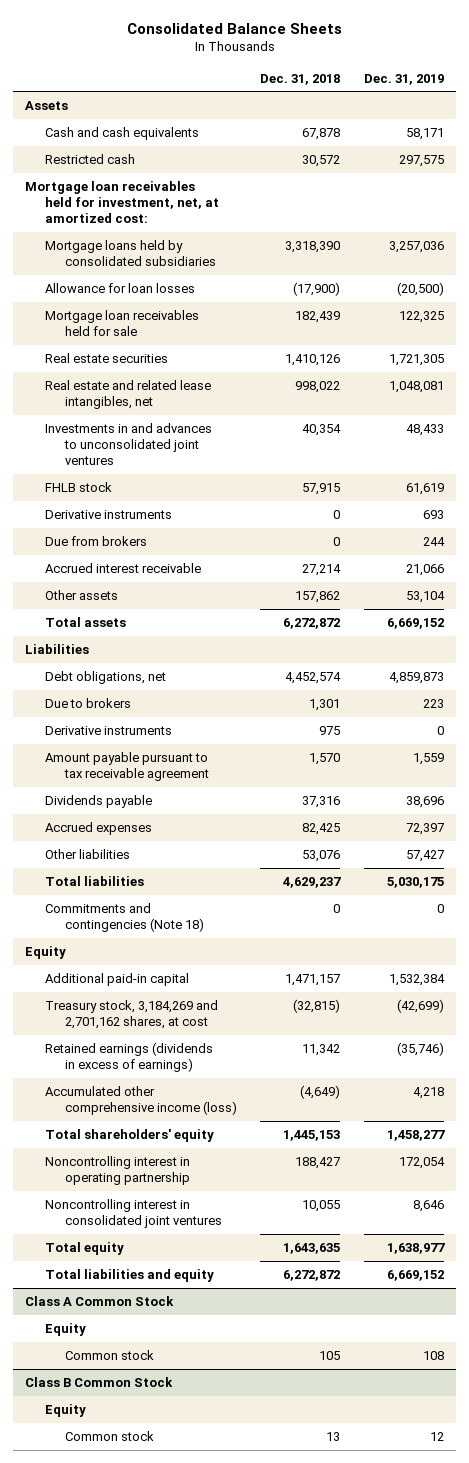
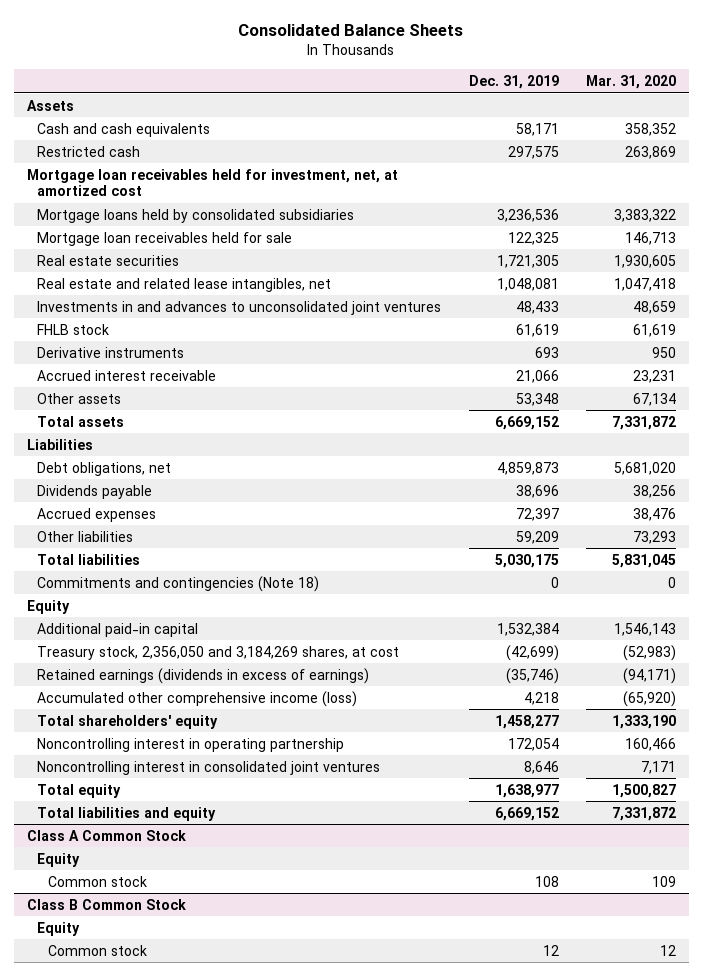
[260,73,341,85] Dec. 31, 2018 -> none
none -> [585,75,676,90] Mar. 31, 2020
[44,282,195,293] Allowance for loan losses -> none
[24,180,219,224] Mortgage loan receivables held for investment, net, at amortized cost: -> [27,168,399,197] Mortgage loan receivables held for investment, net, at amortized cost
[389,240,445,253] 3,257,036 -> [496,208,559,222] 3,236,536
[44,535,147,546] Due from brokers -> none
[406,590,446,603] 53,104 -> [515,392,559,406] 53,348
[44,697,131,708] Due to brokers -> none
[44,725,172,735] Derivative instruments -> none
[44,751,209,782] Amount payable pursuant to tax receivable agreement -> none
[406,849,445,862] 57,427 -> [515,530,559,544] 59,209
[44,999,218,1030] Treasury stock, 3,184,269 and 2,701,162 shares, at cost -> [37,645,400,660] Treasury stock, 2,356,050 and 3,184,269 shares, at cost

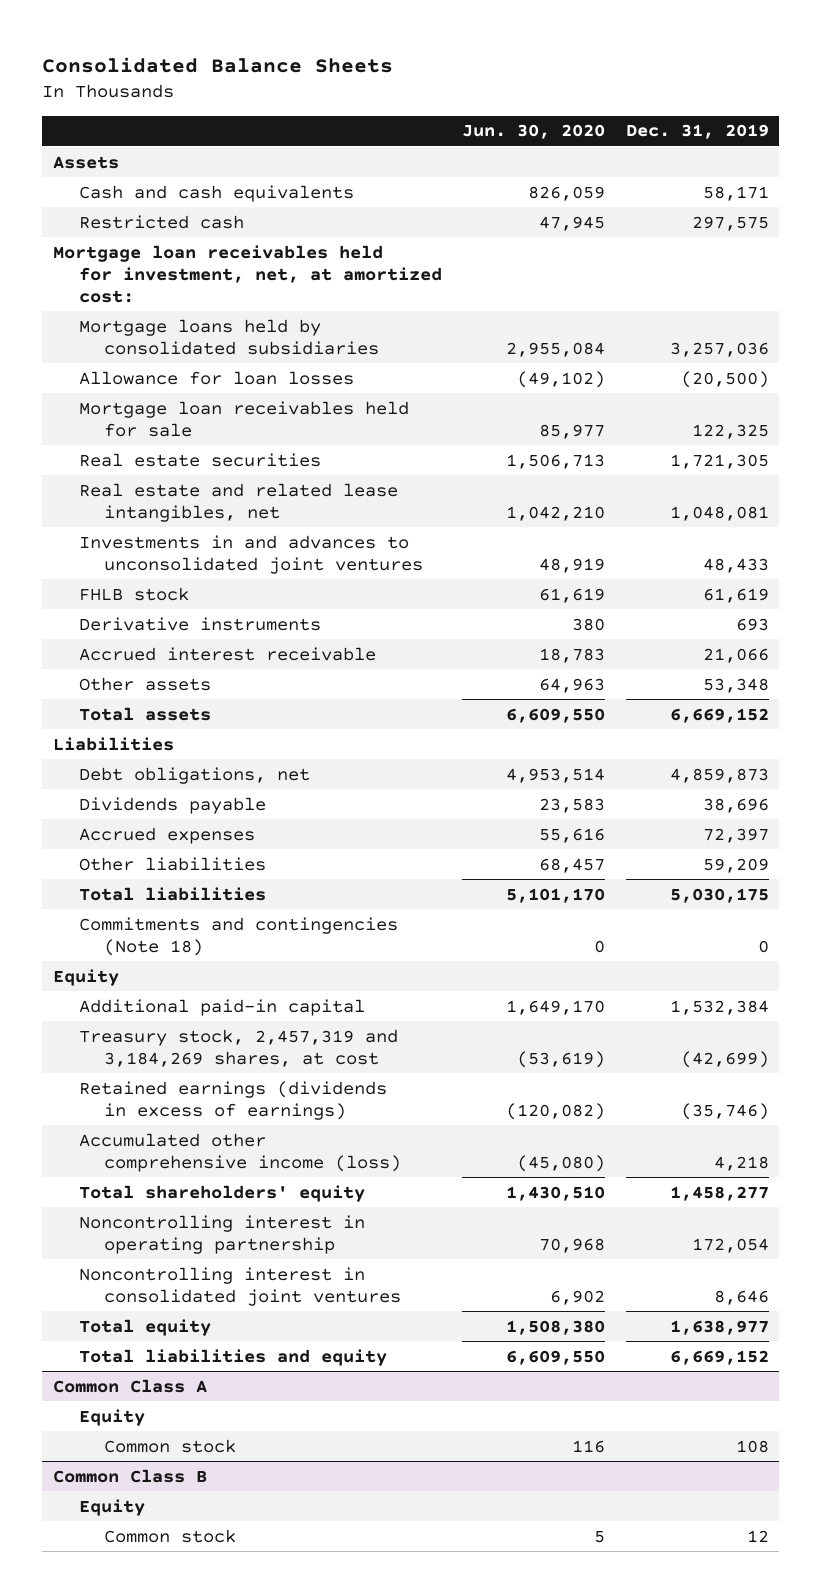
[585,75,676,90] Mar. 31, 2020 -> none
none -> [462,124,606,140] Jun. 30, 2020
[27,168,399,197] Mortgage loan receivables held for investment, net, at amortized cost -> [52,244,442,303] Mortgage loan receivables held for investment, net, at amortized cost:
[496,208,559,222] 3,236,536 -> [670,341,770,357] 3,257,036
none -> [78,370,354,385] Allowance for loan losses
[37,645,400,660] Treasury stock, 2,356,050 and 3,184,269 shares, at cost -> [78,1028,398,1067] Treasury stock, 2,457,319 and 3,184,269 shares, at cost
[27,829,187,841] Class A Common Stock -> [52,1378,207,1393] Common Class A
[27,898,187,910] Class B Common Stock -> [52,1468,207,1483] Common Class B

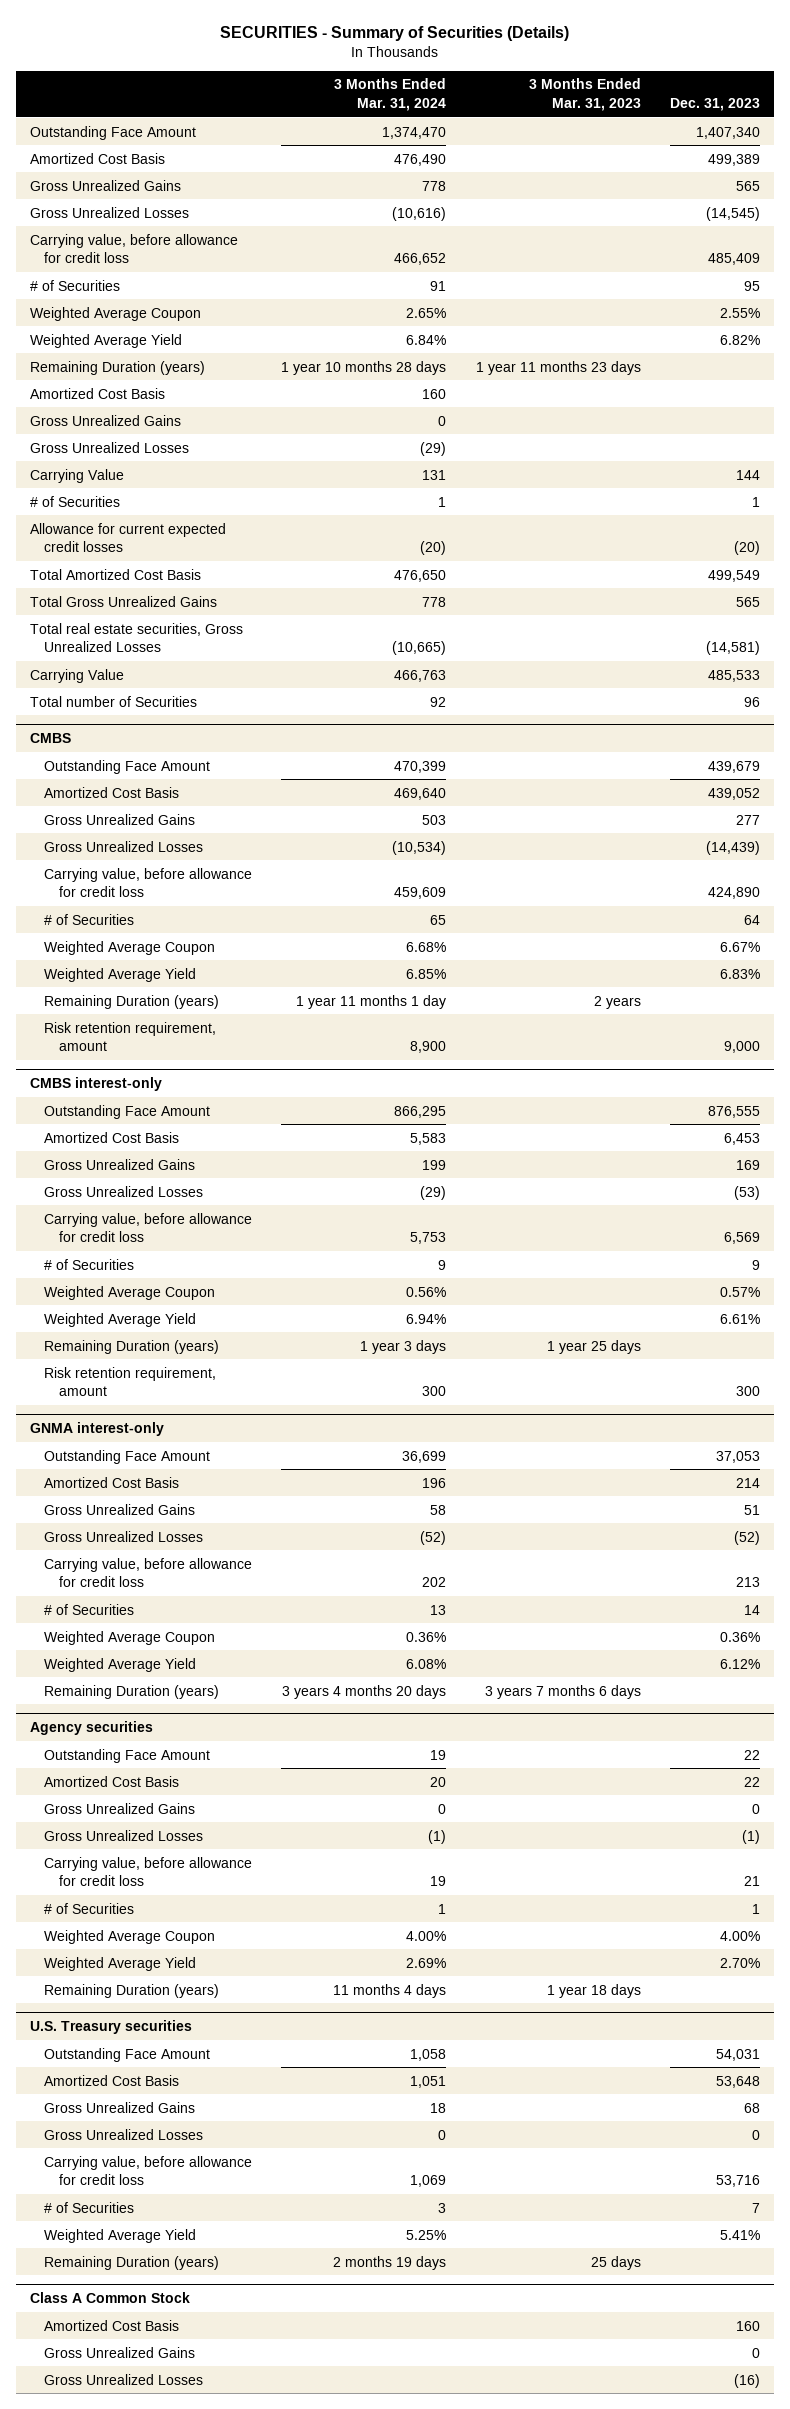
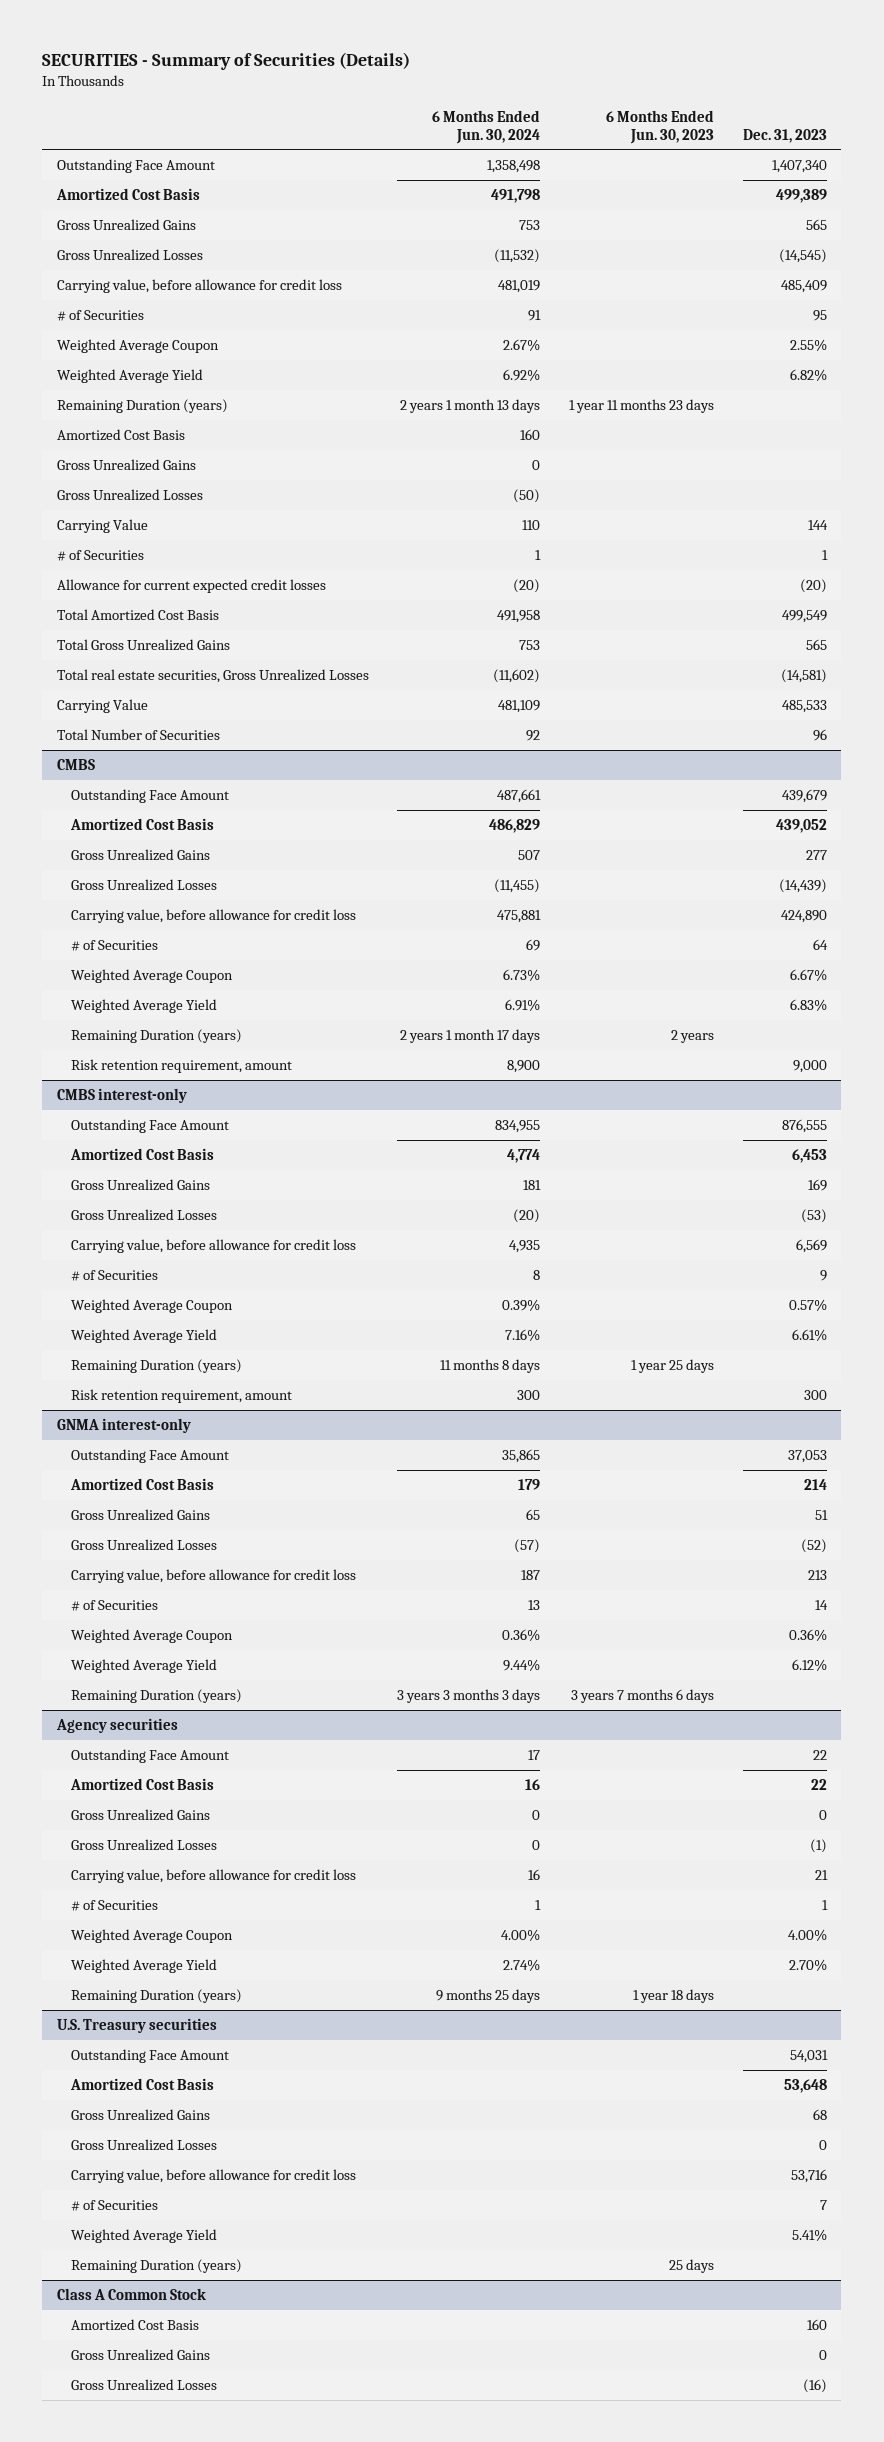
[334,78,447,111] 3 Months Ended Mar. 31, 2024 -> none
[528,78,641,111] 3 Months Ended Mar. 31, 2023 -> none
none -> [432,109,541,144] 6 Months Ended Jun. 30, 2024
none -> [606,109,715,144] 6 Months Ended Jun. 30, 2023
[30,695,198,707] Total number of Securities -> [56,729,220,741] Total Number of Securities

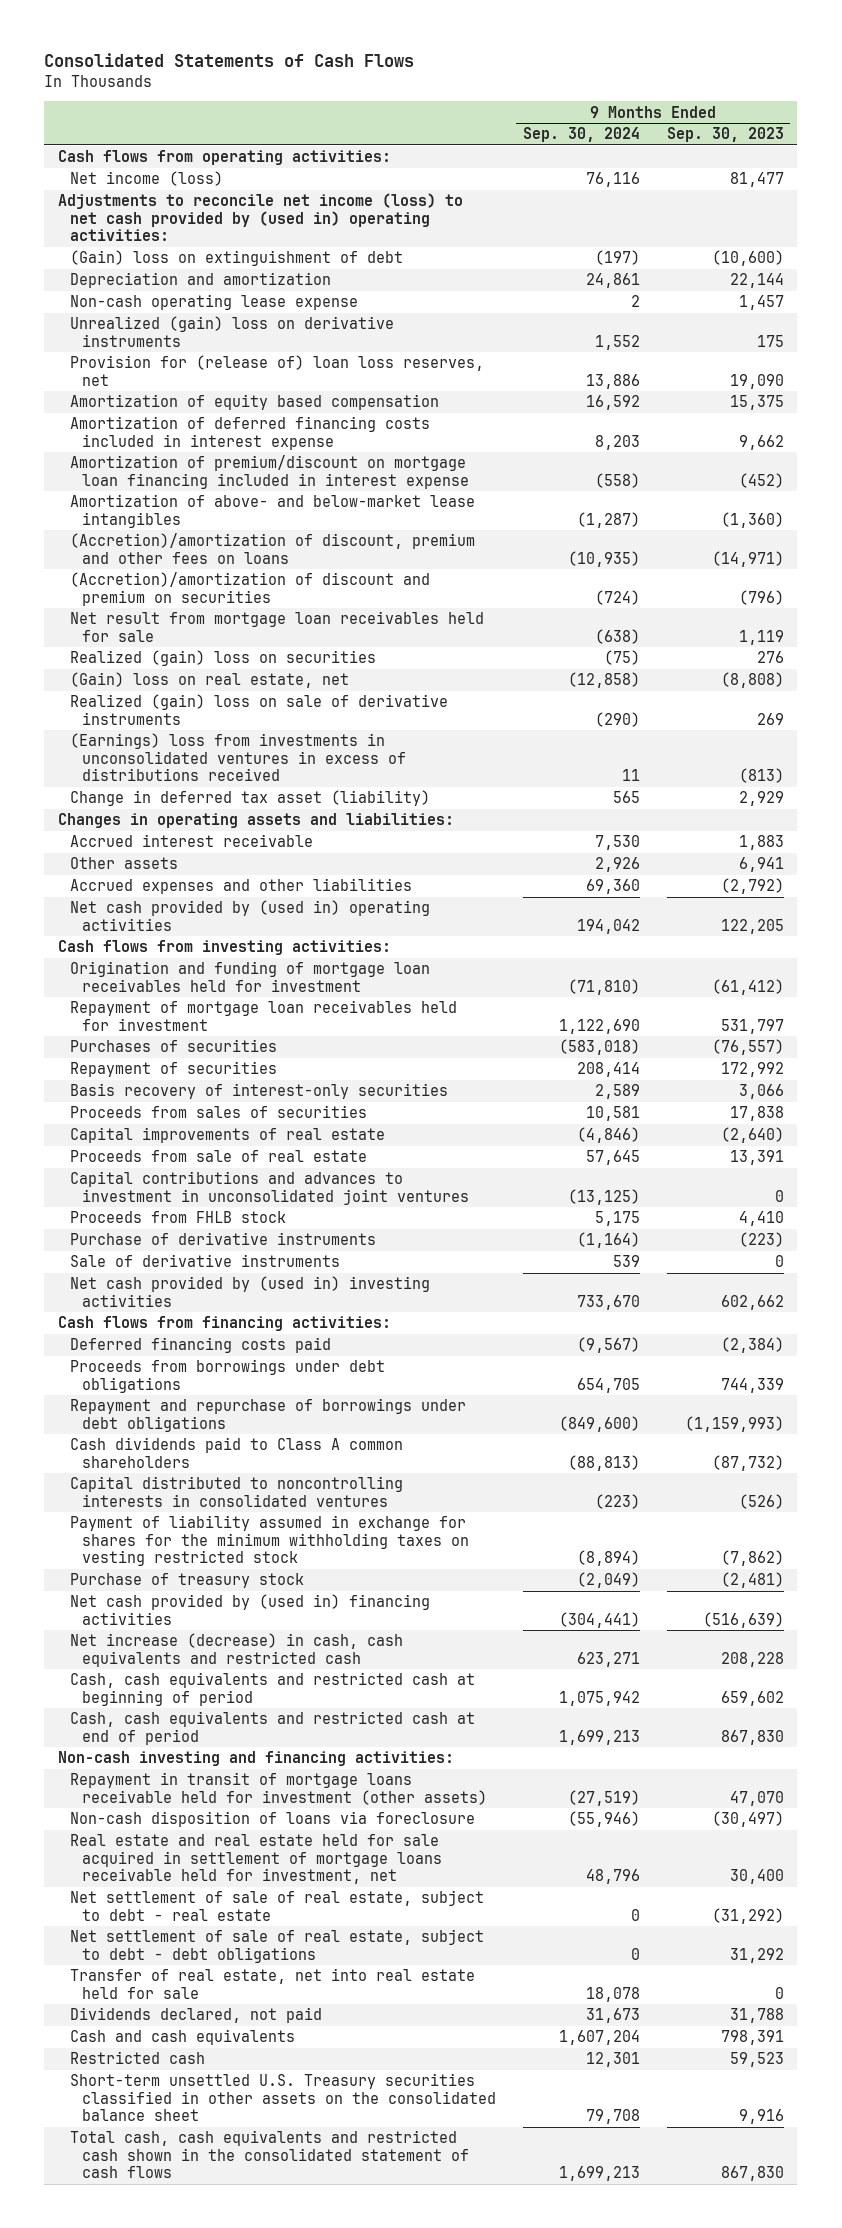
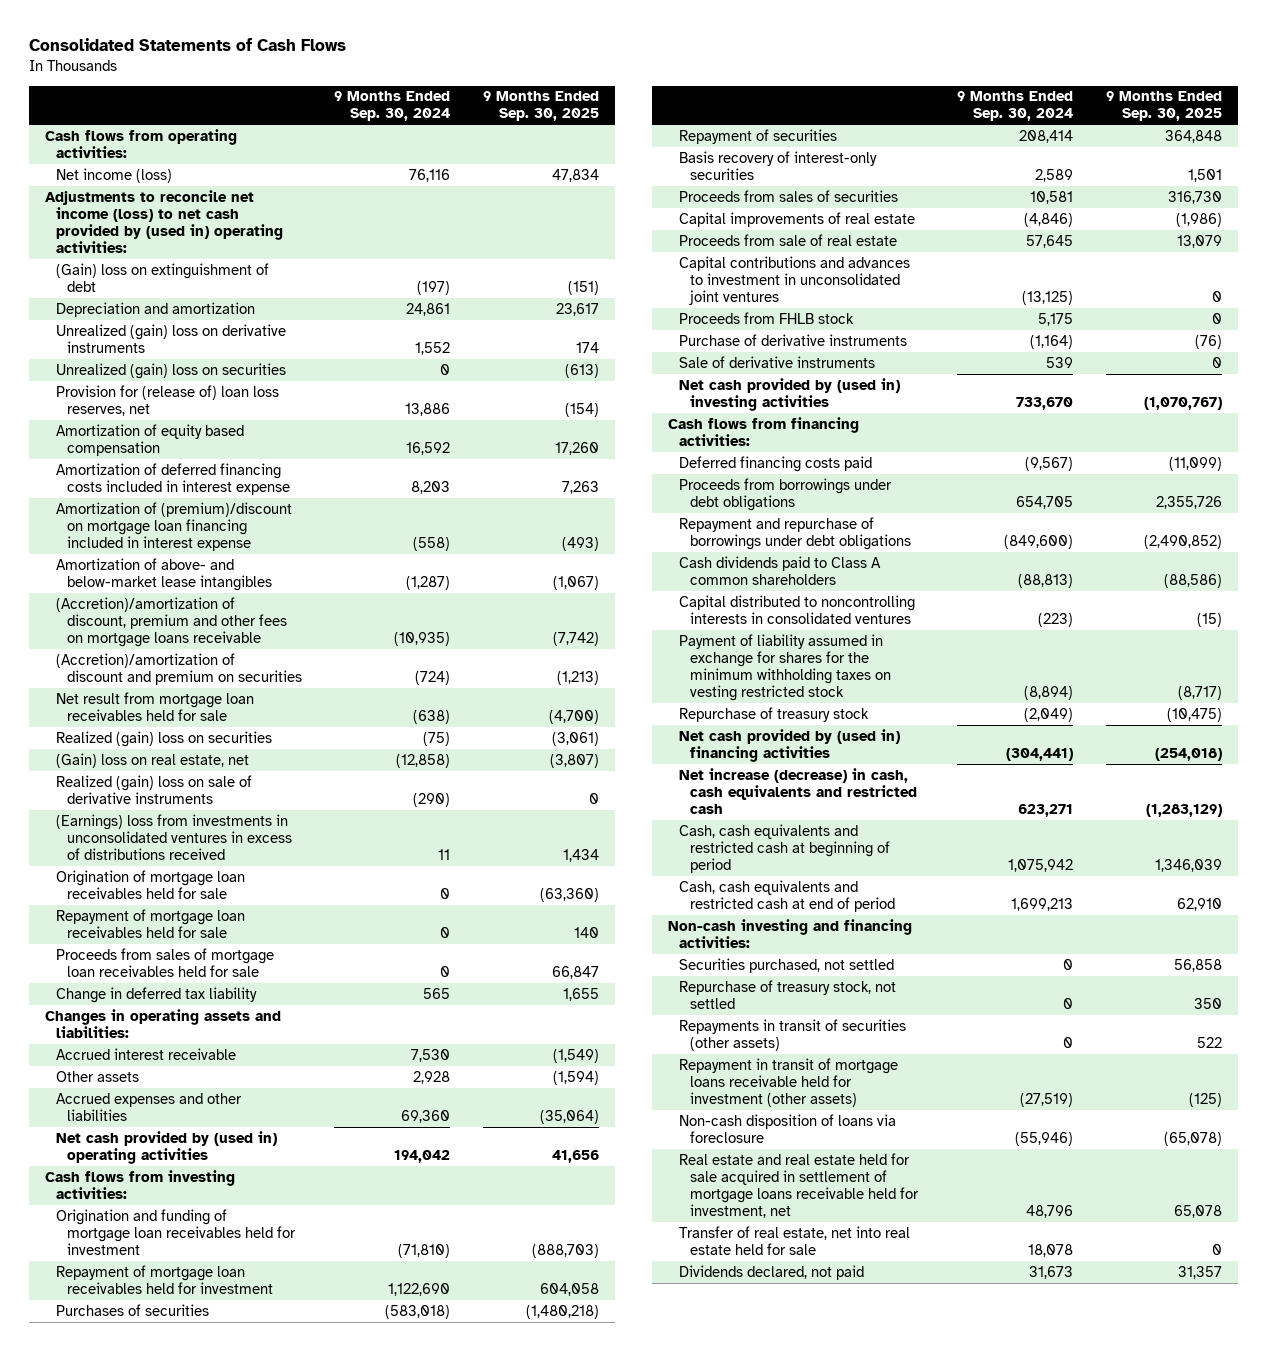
[666,127,784,143] Sep. 30, 2023 -> none
none -> [482,91,599,122] 9 Months Ended Sep. 30, 2025
[69,294,358,311] Non-cash operating lease expense -> none
none -> [55,362,286,379] Unrealized (gain) loss on securities
[69,455,469,489] Amortization of premium/discount on mortgage loan financing included in interest expense -> [55,501,292,551] Amortization of (premium)/discount on mortgage loan financing included in interest expense
[69,533,475,564] (Accretion)/amortization of discount, premium and other fees on loans -> [55,596,288,647] (Accretion)/amortization of discount, premium and other fees on mortgage loans receivable
none -> [55,869,245,899] Origination of mortgage loan receivables held for sale
none -> [55,908,245,938] Repayment of mortgage loan receivables held for sale
none -> [55,947,274,977] Proceeds from sales of mortgage loan receivables held for sale
[69,790,430,807] Change in deferred tax asset (liability) -> [55,986,257,1003] Change in deferred tax liability
[594,857,640,873] 2,926 -> [413,1070,451,1084] 2,928
[69,1573,304,1589] Purchase of treasury stock -> [678,706,869,722] Repurchase of treasury stock
none -> [678,957,894,973] Securities purchased, not settled
none -> [678,979,896,1009] Repurchase of treasury stock, not settled
none -> [678,1018,906,1051] Repayments in transit of securities (other assets)
[69,1890,484,1921] Net settlement of sale of real estate, subject to debt - real estate -> none
[69,1929,484,1963] Net settlement of sale of real estate, subject to debt - debt obligations -> none
[69,2029,295,2046] Cash and cash equivalents -> none
[69,2051,205,2065] Restricted cash -> none
[69,2073,496,2122] Short-term unsettled U.S. Treasury securities classified in other assets on the consolidated balance sheet -> none
[69,2130,469,2179] Total cash, cash equivalents and restricted cash shown in the consolidated statement of cash flows -> none

